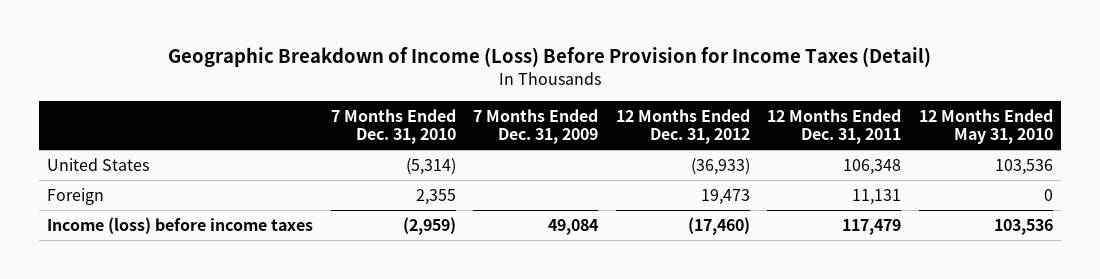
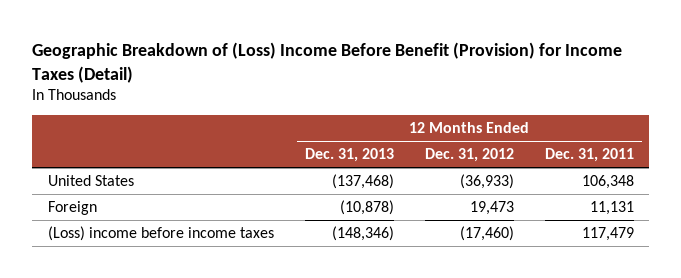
[167,47,931,68] Geographic Breakdown of Income (Loss) Before Provision for Income Taxes (Detail) -> [31,41,622,83] Geographic Breakdown of (Loss) Income Before Benefit (Provision) for Income Taxes (Detail)
[330,108,456,144] 7 Months Ended Dec. 31, 2010 -> none
[473,108,599,144] 7 Months Ended Dec. 31, 2009 -> none
[918,108,1053,144] 12 Months Ended May 31, 2010 -> none
none -> [304,148,394,163] Dec. 31, 2013
[47,216,314,234] Income (loss) before income taxes -> [47,225,274,241] (Loss) income before income taxes

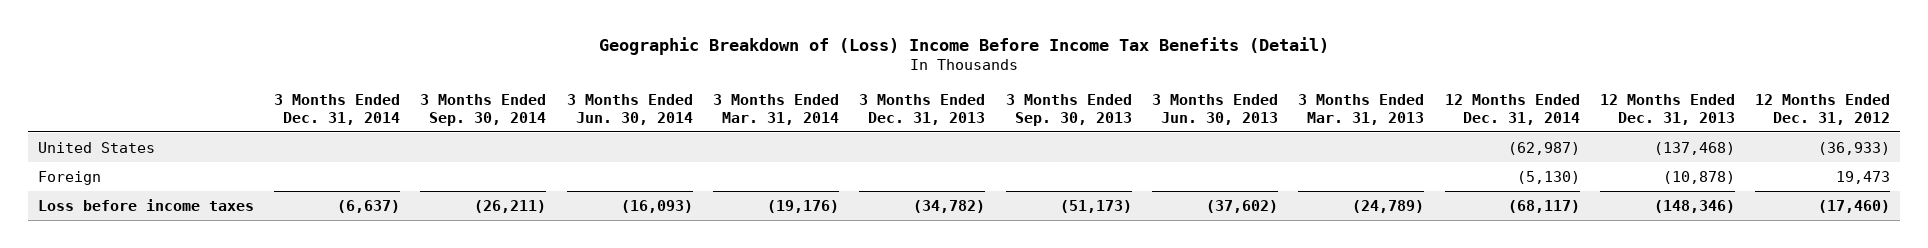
[31,41,622,83] Geographic Breakdown of (Loss) Income Before Benefit (Provision) for Income Taxes (Detail) -> [599,36,1330,55] Geographic Breakdown of (Loss) Income Before Income Tax Benefits (Detail)
[544,148,634,163] Dec. 31, 2011 -> none
none -> [274,94,401,125] 3 Months Ended Dec. 31, 2014
none -> [420,94,547,126] 3 Months Ended Sep. 30, 2014
none -> [566,94,693,125] 3 Months Ended Jun. 30, 2014
none -> [713,94,840,125] 3 Months Ended Mar. 31, 2014
none -> [859,94,986,125] 3 Months Ended Dec. 31, 2013
none -> [1005,94,1132,126] 3 Months Ended Sep. 30, 2013
none -> [1151,94,1278,125] 3 Months Ended Jun. 30, 2013
none -> [1298,94,1425,125] 3 Months Ended Mar. 31, 2013
none -> [1444,94,1580,125] 12 Months Ended Dec. 31, 2014
[47,225,274,241] (Loss) income before income taxes -> [37,198,254,211] Loss before income taxes

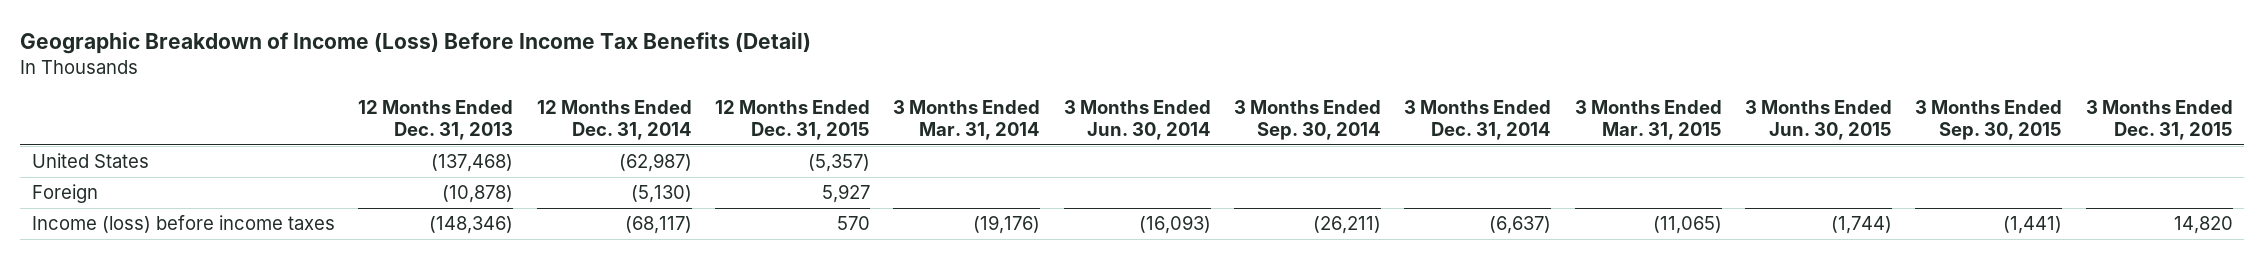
[599,36,1330,55] Geographic Breakdown of (Loss) Income Before Income Tax Benefits (Detail) -> [20,31,812,54] Geographic Breakdown of Income (Loss) Before Income Tax Benefits (Detail)
[859,94,986,125] 3 Months Ended Dec. 31, 2013 -> none
[1005,94,1132,126] 3 Months Ended Sep. 30, 2013 -> none
[1151,94,1278,125] 3 Months Ended Jun. 30, 2013 -> none
[1298,94,1425,125] 3 Months Ended Mar. 31, 2013 -> none
[1755,94,1891,125] 12 Months Ended Dec. 31, 2012 -> none
none -> [714,100,870,141] 12 Months Ended Dec. 31, 2015
none -> [1574,100,1722,141] 3 Months Ended Mar. 31, 2015
none -> [1745,100,1893,141] 3 Months Ended Jun. 30, 2015
none -> [1915,100,2063,141] 3 Months Ended Sep. 30, 2015
none -> [2085,100,2233,141] 3 Months Ended Dec. 31, 2015
[37,198,254,211] Loss before income taxes -> [31,215,335,234] Income (loss) before income taxes

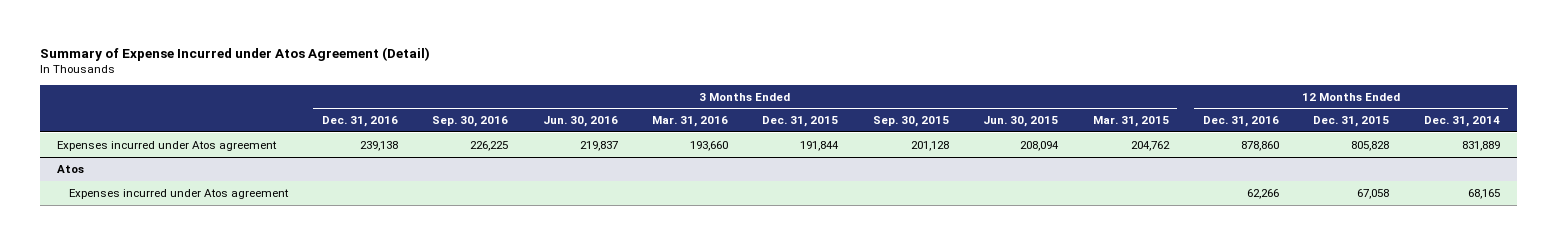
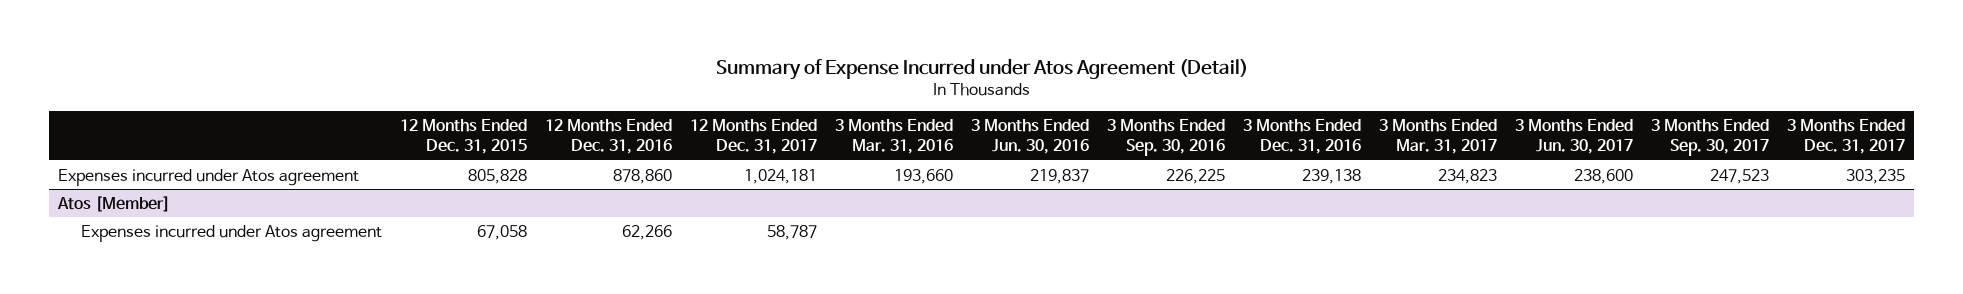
[762,116,839,128] Dec. 31, 2015 -> none
[872,116,949,128] Sep. 30, 2015 -> none
[983,116,1059,128] Jun. 30, 2015 -> none
[1092,116,1169,128] Mar. 31, 2015 -> none
[1423,116,1500,128] Dec. 31, 2014 -> none
none -> [689,119,817,155] 12 Months Ended Dec. 31, 2017
none -> [1378,119,1497,155] 3 Months Ended Mar. 31, 2017
none -> [1514,119,1633,155] 3 Months Ended Jun. 30, 2017
none -> [1650,119,1769,157] 3 Months Ended Sep. 30, 2017
none -> [1787,119,1906,155] 3 Months Ended Dec. 31, 2017
[57,164,85,173] Atos -> [57,195,171,212] Atos [Member]

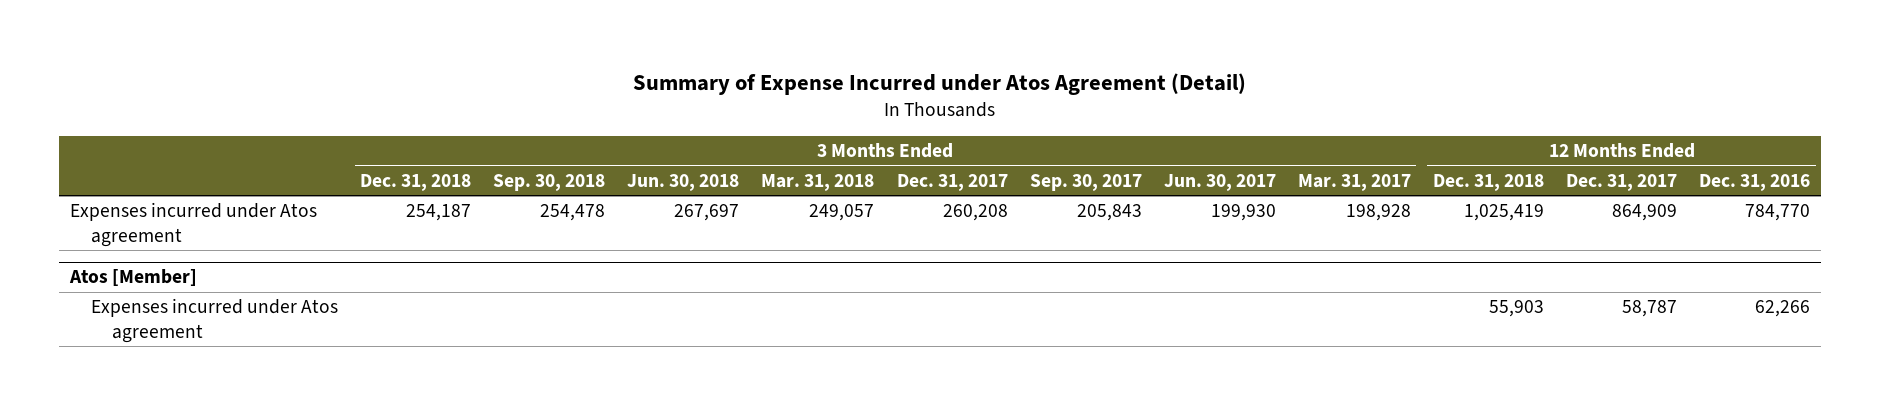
[399,119,527,155] 12 Months Ended Dec. 31, 2015 -> none
[834,119,953,155] 3 Months Ended Mar. 31, 2016 -> none
[970,119,1089,155] 3 Months Ended Jun. 30, 2016 -> none
[1106,119,1225,157] 3 Months Ended Sep. 30, 2016 -> none
[1242,119,1361,155] 3 Months Ended Dec. 31, 2016 -> none
none -> [360,173,472,191] Dec. 31, 2018
none -> [493,173,606,191] Sep. 30, 2018
none -> [627,173,740,191] Jun. 30, 2018
none -> [761,173,875,191] Mar. 31, 2018
none -> [1432,173,1544,191] Dec. 31, 2018
[612,168,672,184] 878,860 -> [1745,204,1811,222] 784,770
[743,168,817,184] 1,024,181 -> [1612,204,1678,222] 864,909
[1437,168,1497,184] 234,823 -> [1345,204,1411,222] 198,928
[1573,168,1633,184] 238,600 -> [1210,204,1276,222] 199,930
[1709,168,1769,184] 247,523 -> [1076,204,1142,222] 205,843
[1846,168,1906,184] 303,235 -> [942,204,1008,222] 260,208

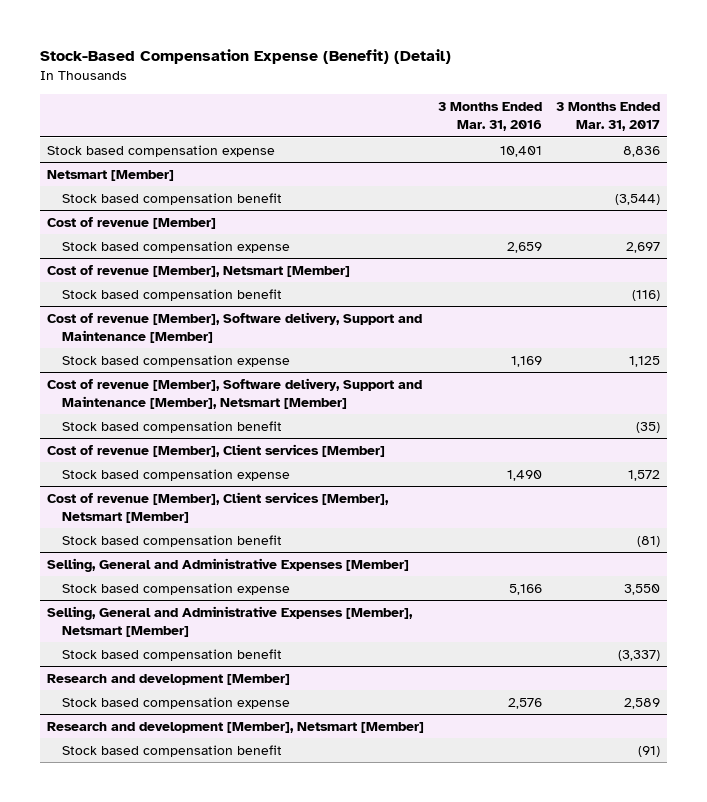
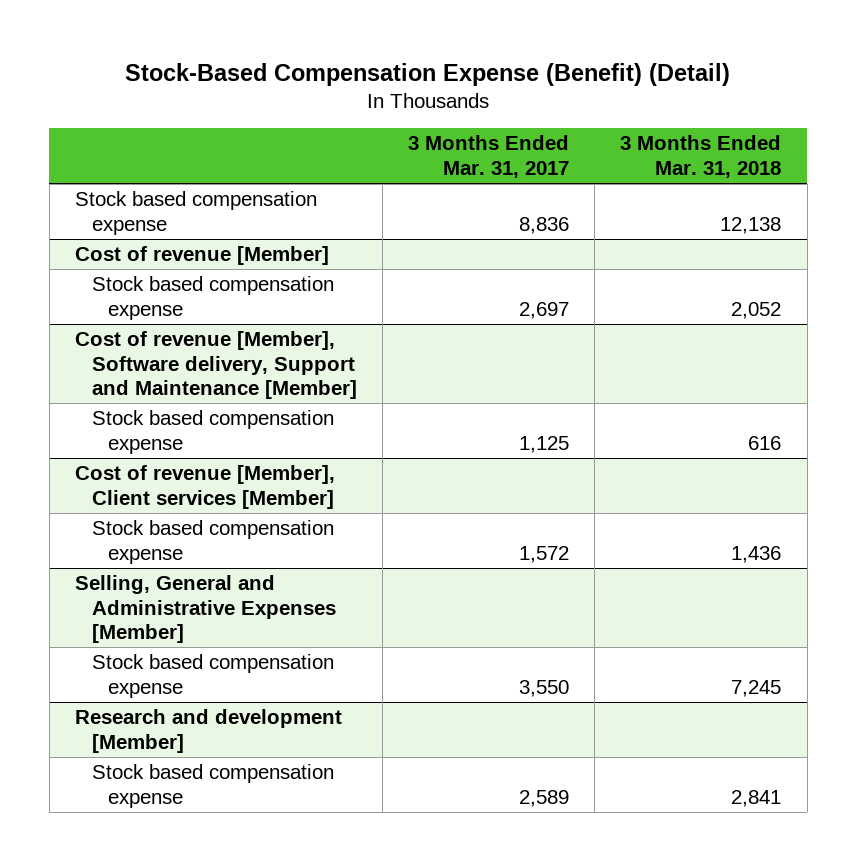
[438,102,543,132] 3 Months Ended Mar. 31, 2016 -> none
none -> [620,135,782,179] 3 Months Ended Mar. 31, 2018
[46,169,174,181] Netsmart [Member] -> none
[62,192,283,205] Stock based compensation benefit -> none
[46,264,350,277] Cost of revenue [Member], Netsmart [Member] -> none
[62,288,283,301] Stock based compensation benefit -> none
[46,377,422,409] Cost of revenue [Member], Software delivery, Support and Maintenance [Member], Netsmart [Member] -> none
[62,420,283,433] Stock based compensation benefit -> none
[46,491,389,523] Cost of revenue [Member], Client services [Member], Netsmart [Member] -> none
[62,534,283,547] Stock based compensation benefit -> none
[46,605,413,637] Selling, General and Administrative Expenses [Member], Netsmart [Member] -> none
[62,648,283,661] Stock based compensation benefit -> none
[46,721,424,733] Research and development [Member], Netsmart [Member] -> none
[62,744,283,757] Stock based compensation benefit -> none

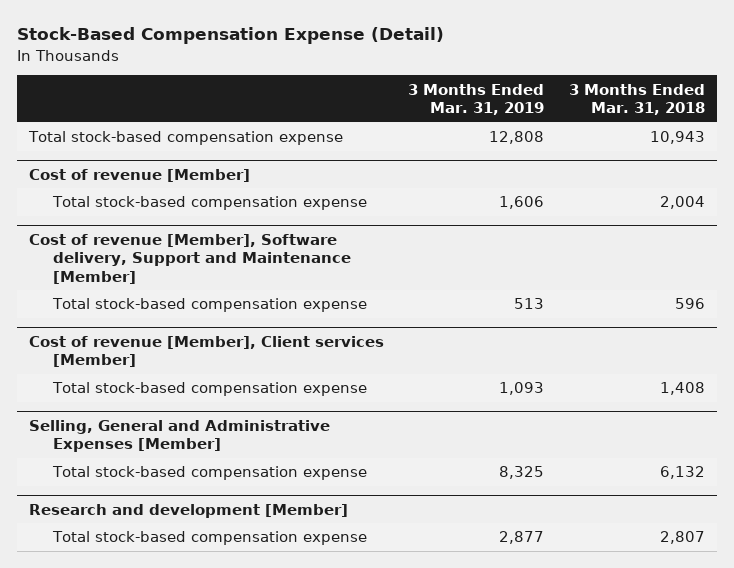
[125,62,731,86] Stock-Based Compensation Expense (Benefit) (Detail) -> [17,27,445,45] Stock-Based Compensation Expense (Detail)
[408,135,570,179] 3 Months Ended Mar. 31, 2017 -> none
none -> [408,83,545,116] 3 Months Ended Mar. 31, 2019
[74,190,317,235] Stock based compensation expense -> [28,131,344,146] Total stock-based compensation expense
[720,216,782,234] 12,138 -> [649,131,705,145] 10,943
[91,275,334,320] Stock based compensation expense -> [52,196,368,211] Total stock-based compensation expense
[731,301,782,319] 2,052 -> [659,196,705,210] 2,004
[91,409,334,454] Stock based compensation expense -> [52,298,368,313] Total stock-based compensation expense
[748,435,782,450] 616 -> [674,298,705,310] 596
[91,519,334,564] Stock based compensation expense -> [52,382,368,397] Total stock-based compensation expense
[731,545,782,563] 1,436 -> [659,382,705,396] 1,408
[91,653,334,698] Stock based compensation expense -> [52,466,368,481] Total stock-based compensation expense
[731,679,782,697] 7,245 -> [659,466,705,480] 6,132
[91,763,334,808] Stock based compensation expense -> [52,531,368,546] Total stock-based compensation expense
[731,789,782,807] 2,841 -> [659,531,705,545] 2,807

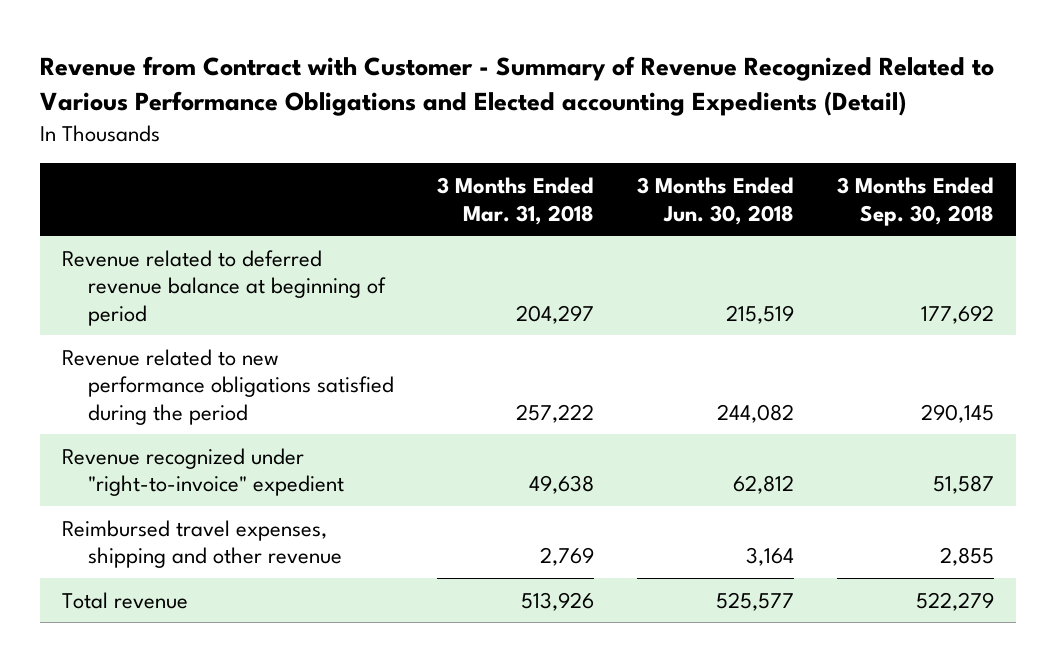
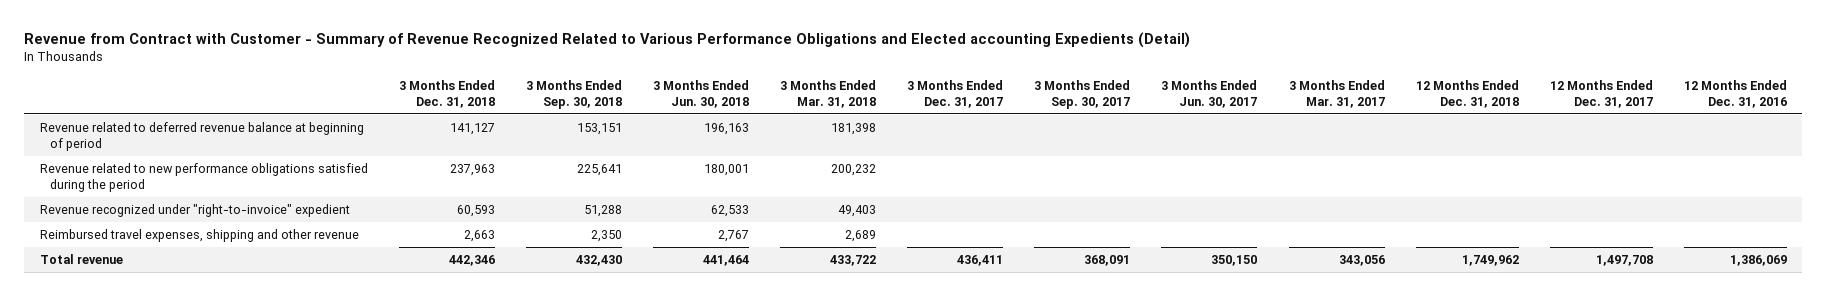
none -> [398,79,495,108] 3 Months Ended Dec. 31, 2018
none -> [907,79,1004,108] 3 Months Ended Dec. 31, 2017
none -> [1034,79,1131,109] 3 Months Ended Sep. 30, 2017
none -> [1161,79,1258,108] 3 Months Ended Jun. 30, 2017
none -> [1288,79,1385,108] 3 Months Ended Mar. 31, 2017
none -> [1415,79,1519,108] 12 Months Ended Dec. 31, 2018
none -> [1549,79,1653,108] 12 Months Ended Dec. 31, 2017
none -> [1683,79,1787,108] 12 Months Ended Dec. 31, 2016
[516,304,595,324] 204,297 -> [831,122,877,135] 181,398
[726,304,795,324] 215,519 -> [704,122,750,135] 196,163
[921,304,995,324] 177,692 -> [577,122,623,135] 153,151
[516,403,595,423] 257,222 -> [831,163,877,176] 200,232
[717,403,795,423] 244,082 -> [704,163,750,176] 180,001
[921,403,995,423] 290,145 -> [577,163,623,176] 225,641
[529,475,595,495] 49,638 -> [838,204,877,217] 49,403
[733,475,795,495] 62,812 -> [711,204,750,217] 62,533
[933,475,995,495] 51,587 -> [584,204,623,217] 51,288
[540,547,595,567] 2,769 -> [845,229,877,242] 2,689
[746,547,795,567] 3,164 -> [718,229,750,242] 2,767
[940,547,995,567] 2,855 -> [591,229,623,242] 2,350
[521,591,595,611] 513,926 -> [830,254,877,266] 433,722
[716,591,795,611] 525,577 -> [703,254,750,266] 441,464
[916,591,995,611] 522,279 -> [576,254,623,266] 432,430

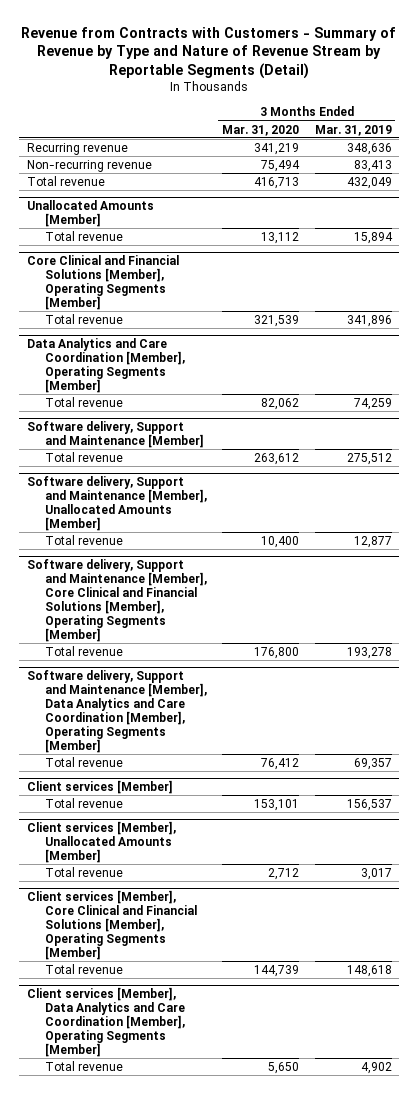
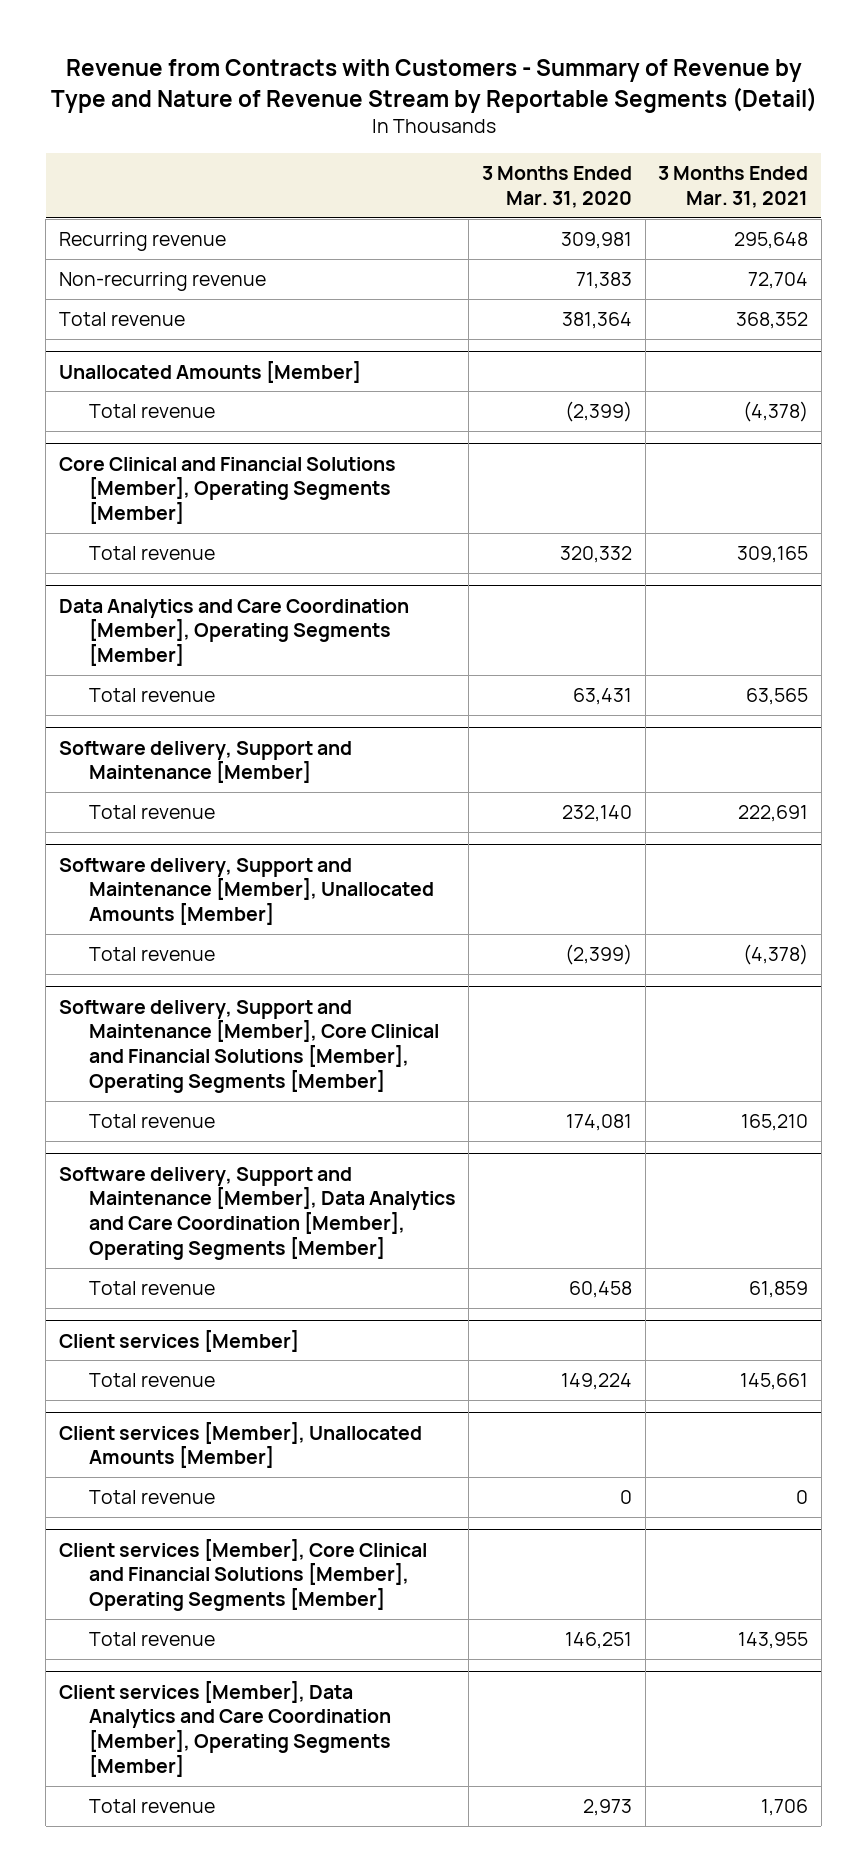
[314,124,392,136] Mar. 31, 2019 -> none
none -> [658,166,809,209] 3 Months Ended Mar. 31, 2021
[254,142,300,155] 341,219 -> [561,232,633,250] 309,981
[261,159,301,172] 75,494 -> [576,272,633,290] 71,383
[254,176,300,189] 416,713 -> [562,312,633,330] 381,364
[261,231,300,244] 13,112 -> [565,401,633,423] (2,399)
[254,314,300,327] 321,539 -> [560,546,633,564] 320,332
[261,397,300,410] 82,062 -> [573,688,633,706] 63,431
[254,452,300,465] 263,612 -> [562,805,633,823] 232,140
[261,535,300,548] 10,400 -> [565,944,633,966] (2,399)
[254,646,300,659] 176,800 -> [566,1114,633,1132] 174,081
[261,757,300,770] 76,412 -> [569,1281,633,1299] 60,458
[254,798,300,811] 153,101 -> [561,1373,633,1391] 149,224
[268,867,300,880] 2,712 -> [620,1490,633,1505] 0
[254,964,300,977] 144,739 -> [565,1632,633,1650] 146,251
[268,1061,300,1074] 5,650 -> [583,1799,633,1817] 2,973

